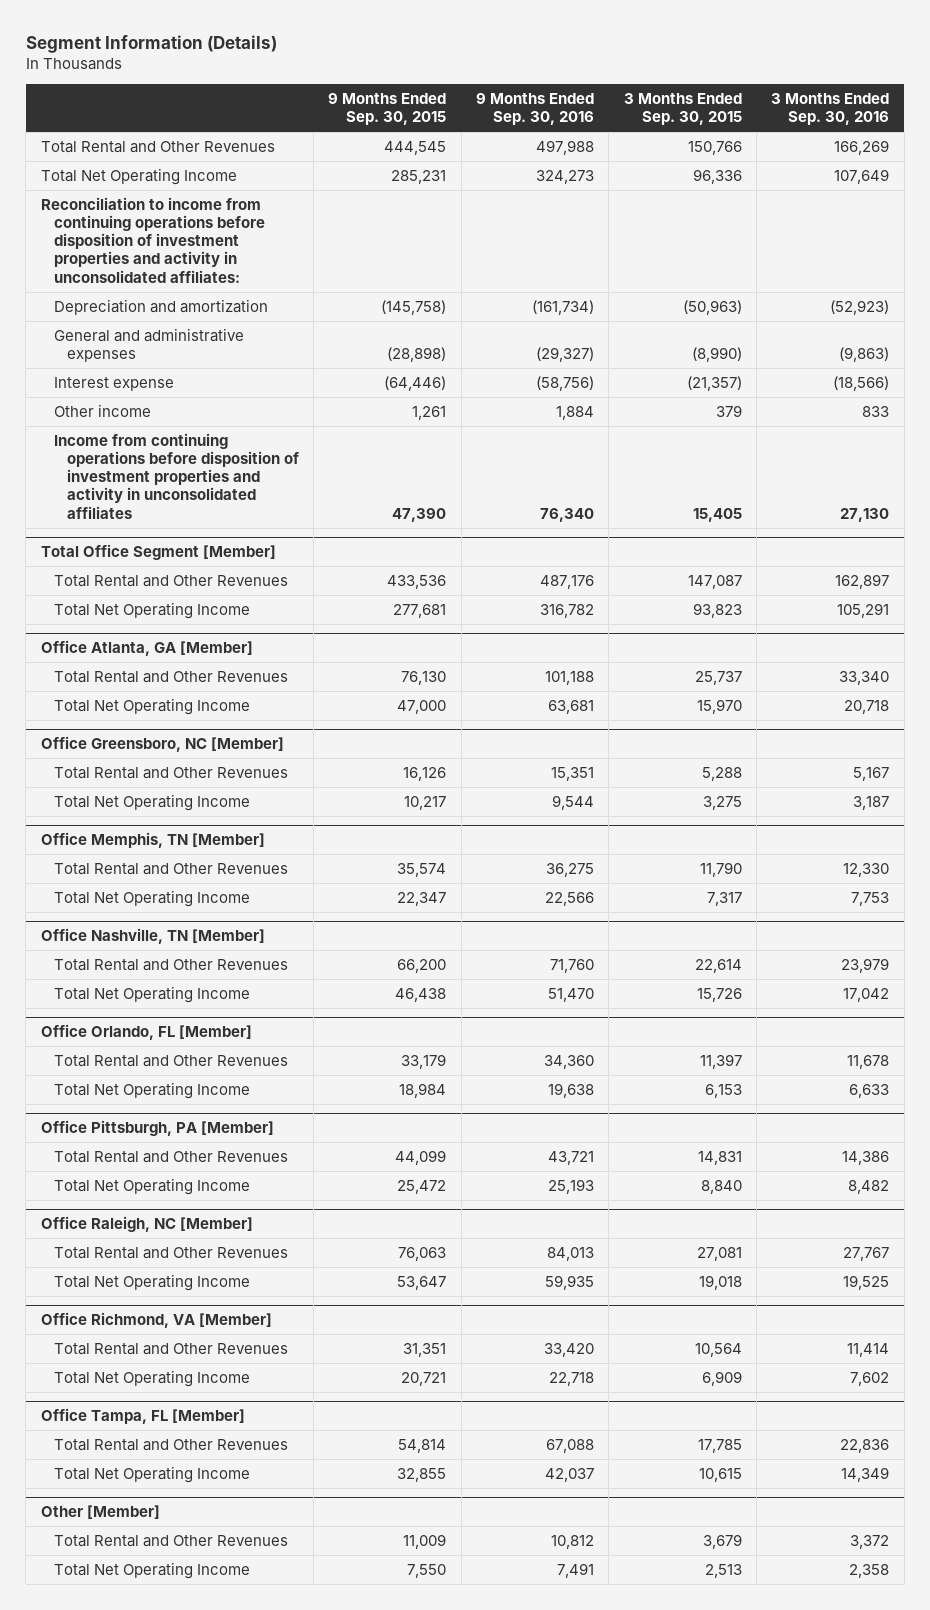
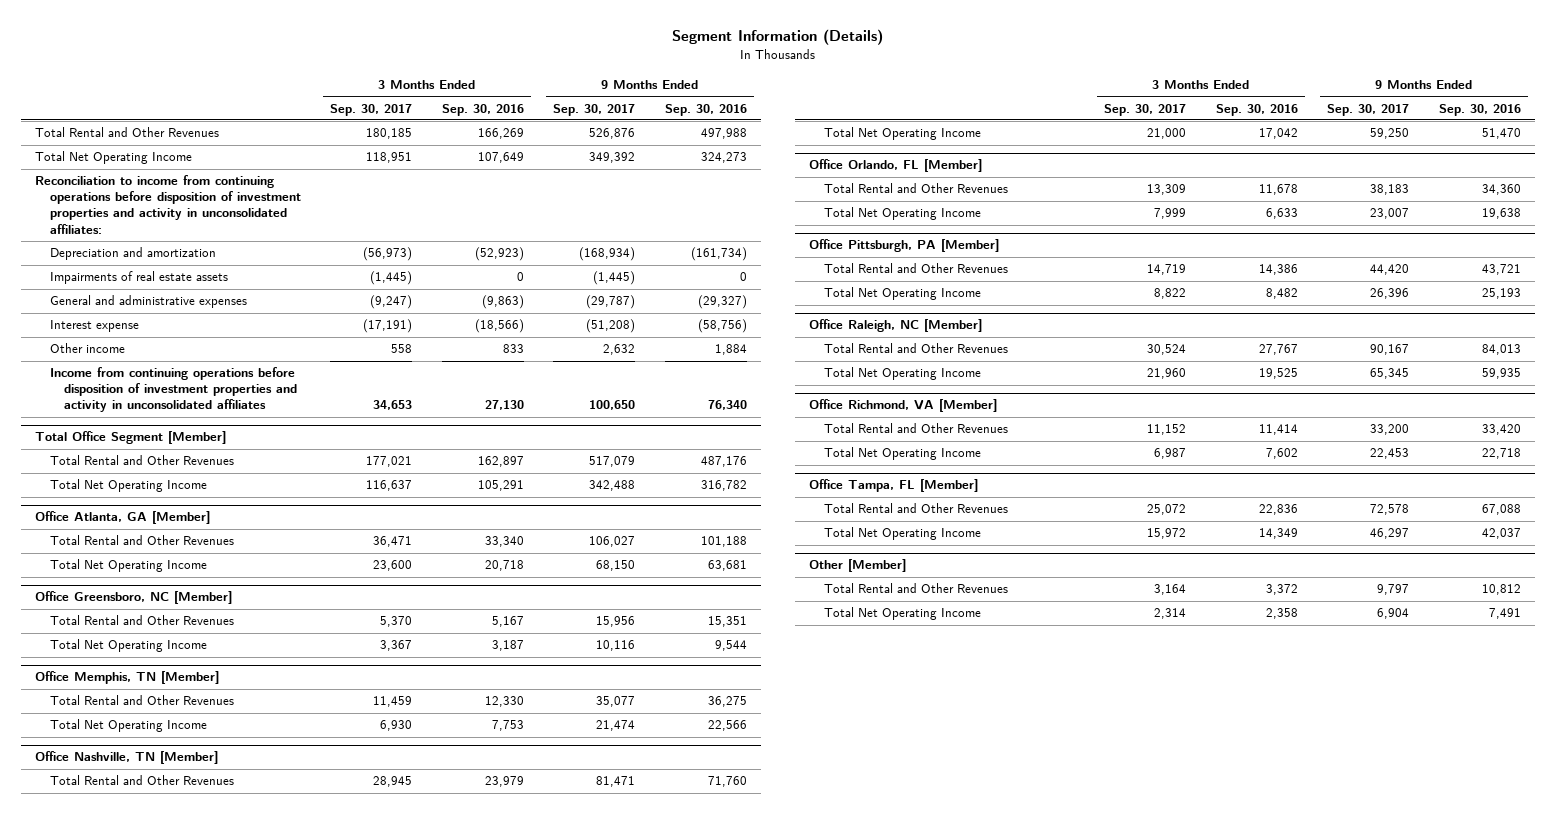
[328,93,447,126] 9 Months Ended Sep. 30, 2015 -> none
[623,93,742,126] 3 Months Ended Sep. 30, 2015 -> none
none -> [330,103,413,116] Sep. 30, 2017
none -> [553,103,636,116] Sep. 30, 2017
none -> [49,271,228,285] Impairments of real estate assets

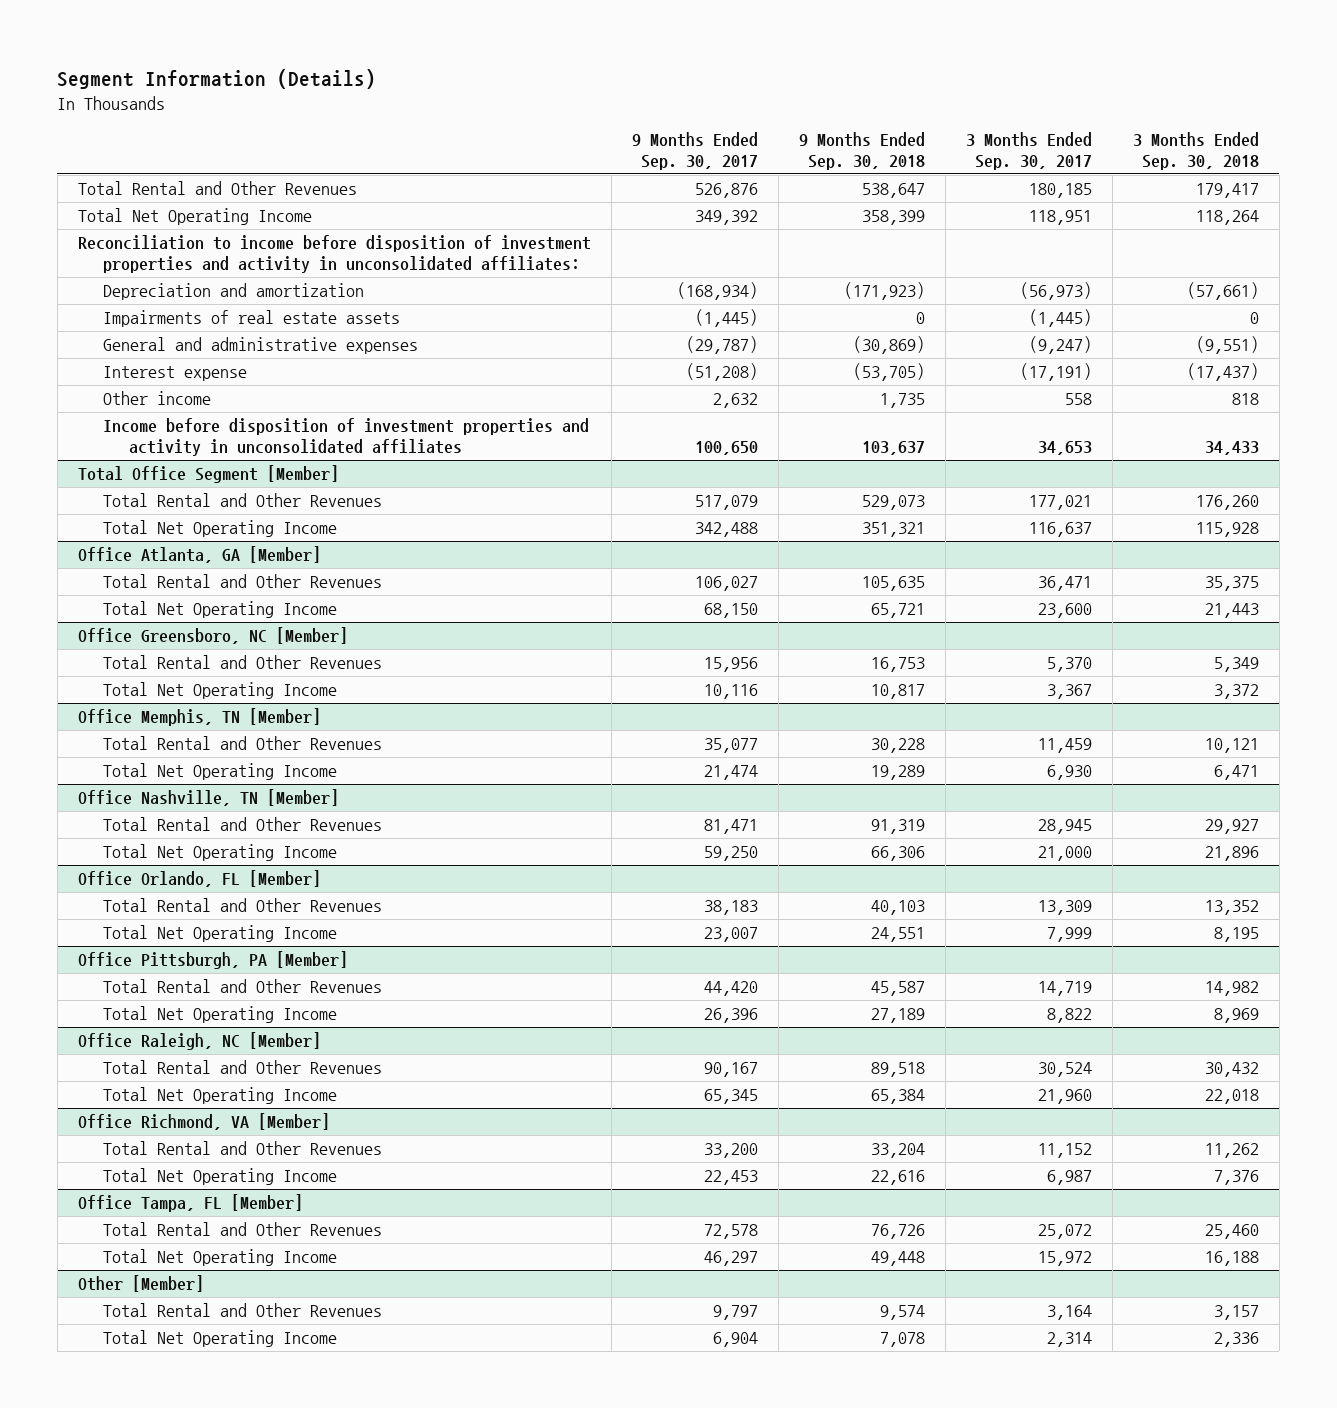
[441,103,524,116] Sep. 30, 2016 -> none
[664,103,747,116] Sep. 30, 2016 -> none
none -> [798,132,925,171] 9 Months Ended Sep. 30, 2018
none -> [1132,132,1259,171] 3 Months Ended Sep. 30, 2018
[35,175,301,234] Reconciliation to income from continuing operations before disposition of investment properties and activity in unconsolidated affiliates: -> [77,234,591,273] Reconciliation to income before disposition of investment properties and activity in unconsolidated affiliates:
[49,367,298,413] Income from continuing operations before disposition of investment properties and activity in unconsolidated affiliates -> [103,417,590,456] Income before disposition of investment properties and activity in unconsolidated affiliates

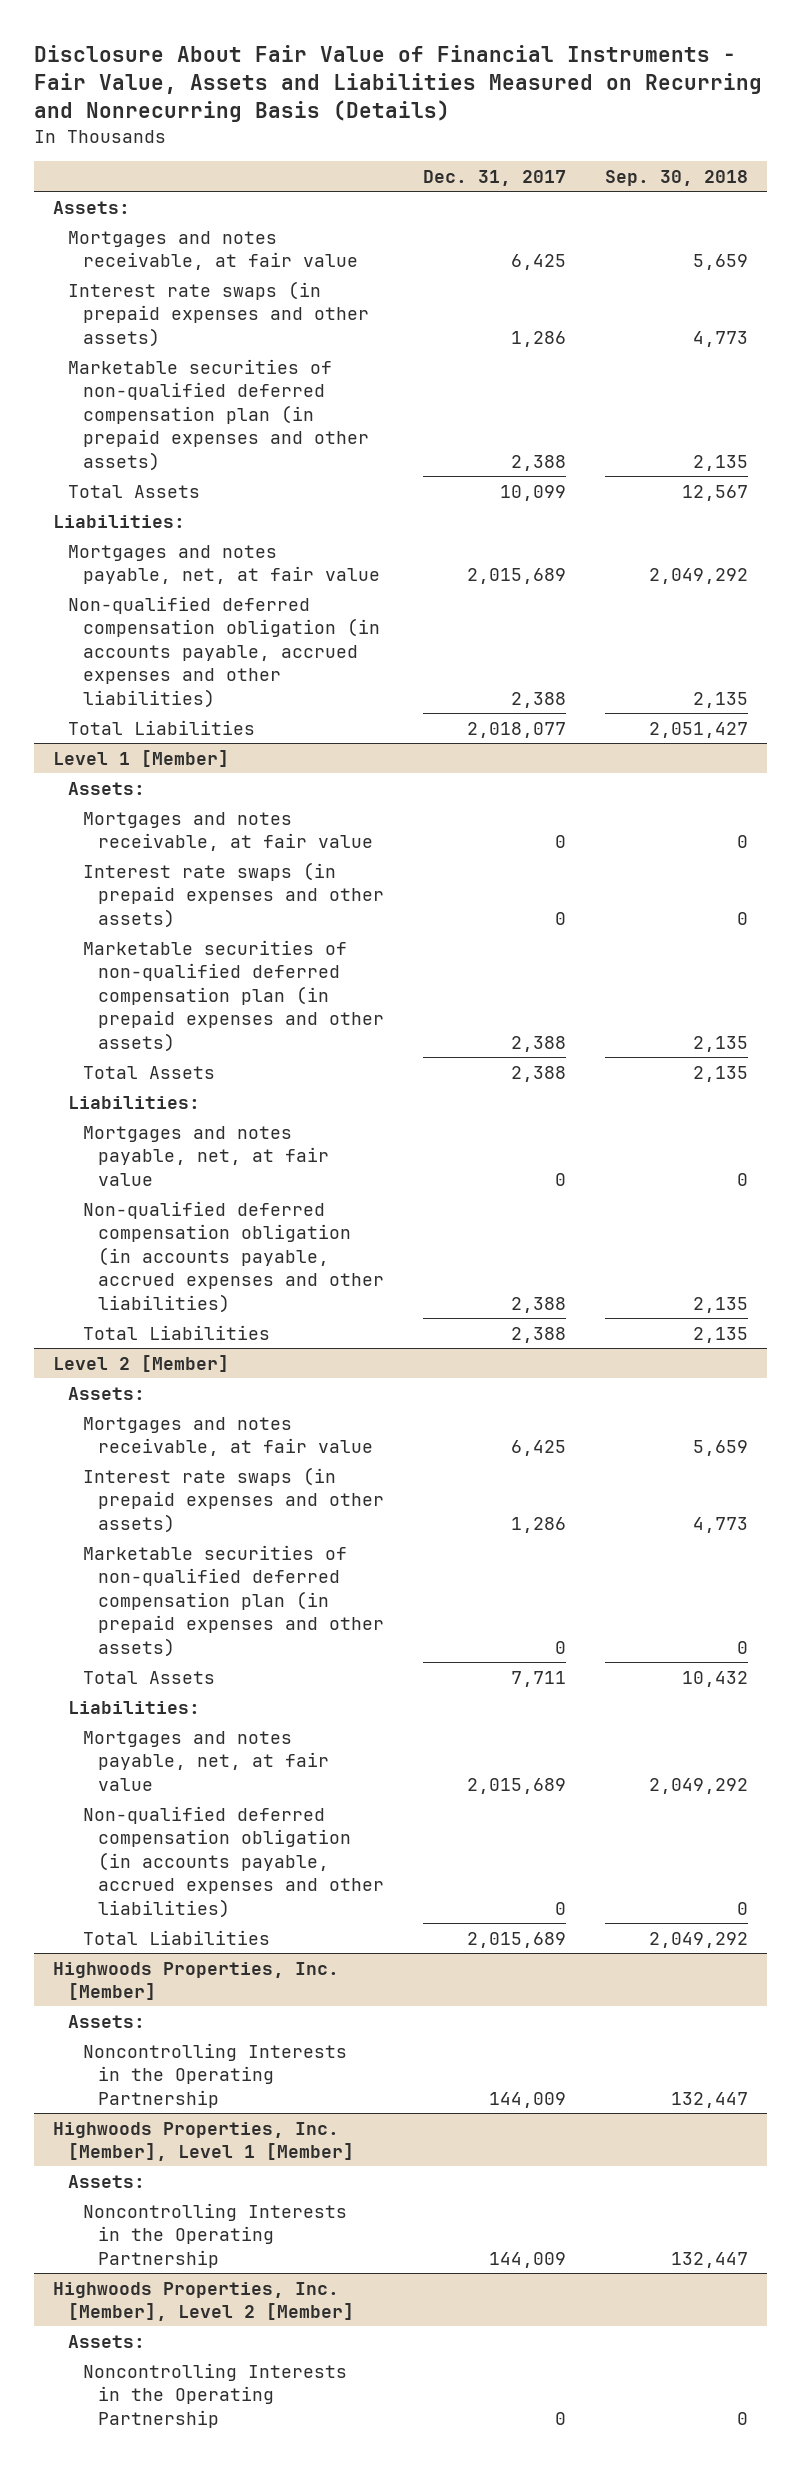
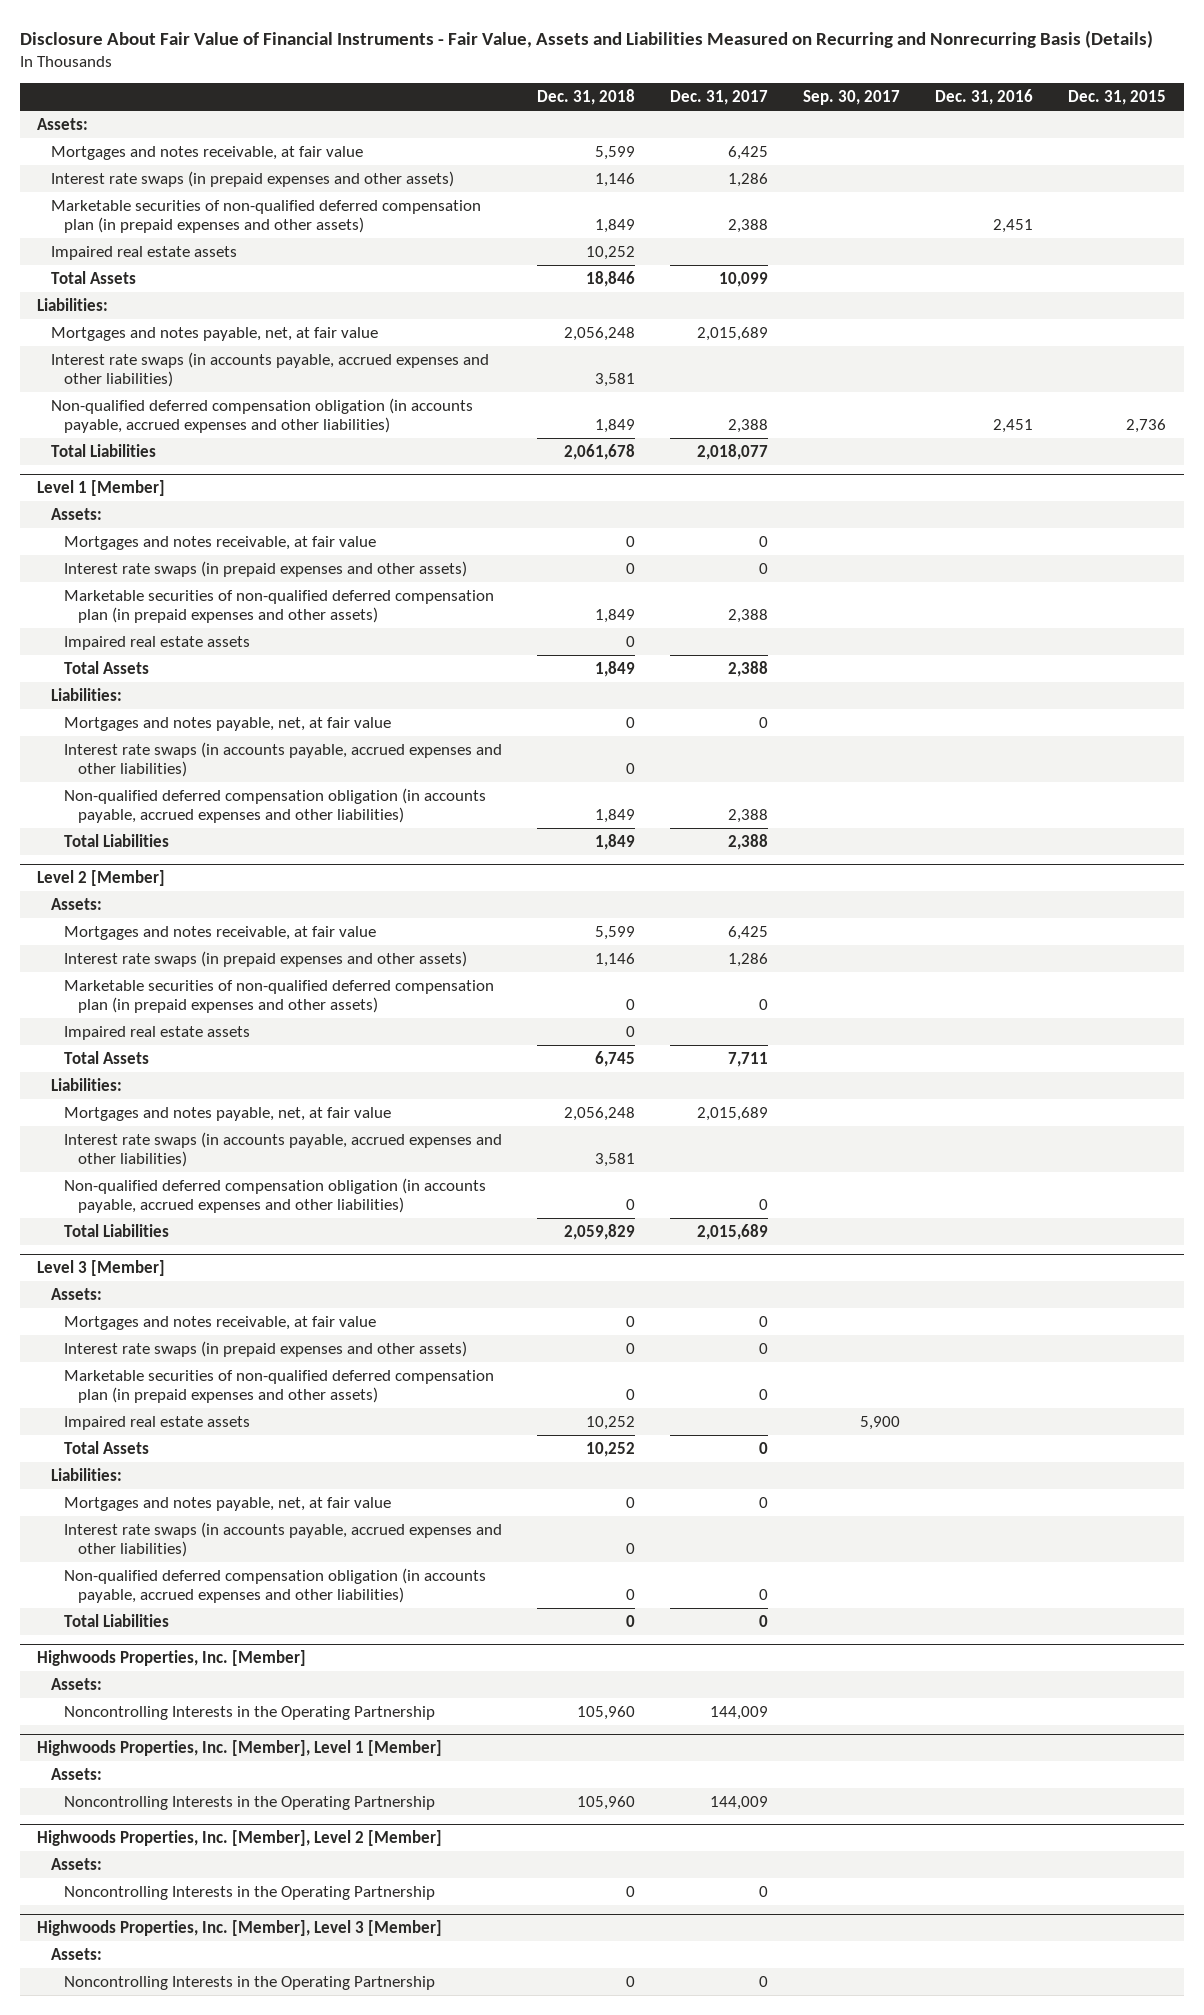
[604,169,748,186] Sep. 30, 2018 -> none
none -> [537,89,636,106] Dec. 31, 2018
none -> [803,90,901,106] Sep. 30, 2017
none -> [935,89,1034,106] Dec. 31, 2016
none -> [1068,90,1167,106] Dec. 31, 2015
none -> [50,245,237,260] Impaired real estate assets
none -> [50,351,489,387] Interest rate swaps (in accounts payable, accrued expenses and other liabilities)
none -> [64,635,251,650] Impaired real estate assets
none -> [64,741,503,777] Interest rate swaps (in accounts payable, accrued expenses and other liabilities)
none -> [64,1025,251,1040] Impaired real estate assets
none -> [64,1131,503,1167] Interest rate swaps (in accounts payable, accrued expenses and other liabilities)
none -> [37,1260,166,1277] Level 3 [Member]
none -> [50,1287,102,1300] Assets:
none -> [64,1315,377,1330] Mortgages and notes receivable, at fair value
none -> [64,1340,468,1357] Interest rate swaps (in prepaid expenses and other assets)
none -> [64,1369,495,1403] Marketable securities of non-qualified deferred compensation plan (in prepaid expenses and other assets)
none -> [64,1415,251,1430] Impaired real estate assets
none -> [64,1440,150,1454] Total Assets
none -> [50,1467,122,1481] Liabilities:
none -> [64,1496,392,1511] Mortgages and notes payable, net, at fair value
none -> [64,1521,503,1557] Interest rate swaps (in accounts payable, accrued expenses and other liabilities)
none -> [64,1567,487,1603] Non-qualified deferred compensation obligation (in accounts payable, accrued expenses and other liabilities)
none -> [64,1613,170,1627] Total Liabilities
none -> [37,1920,443,1937] Highwoods Properties, Inc. [Member], Level 3 [Member]
none -> [50,1947,102,1960] Assets:
none -> [64,1975,436,1990] Noncontrolling Interests in the Operating Partnership

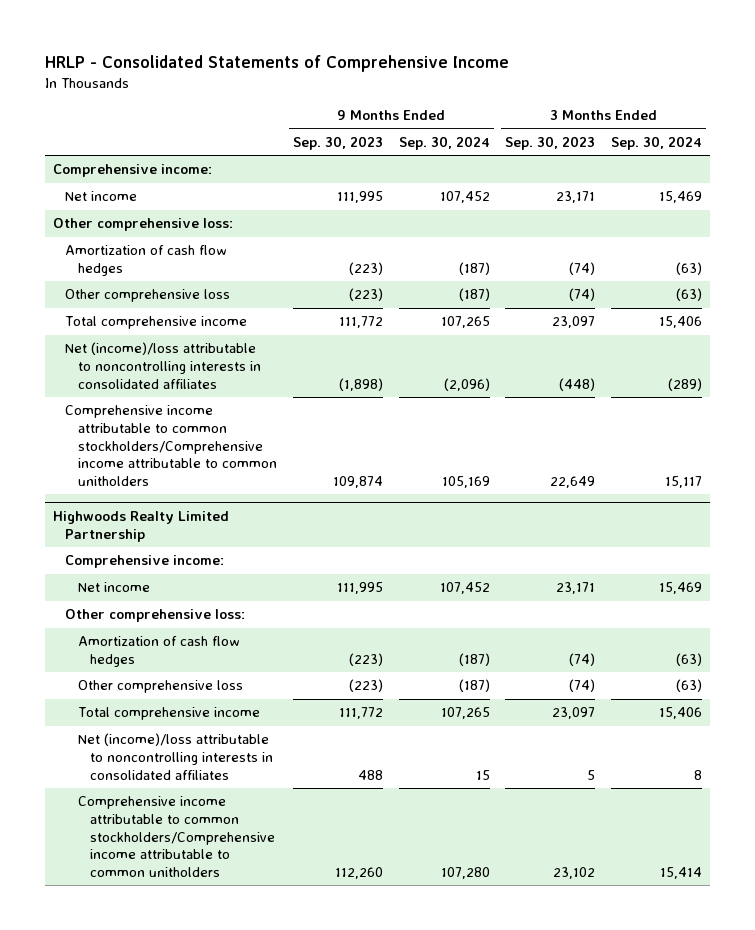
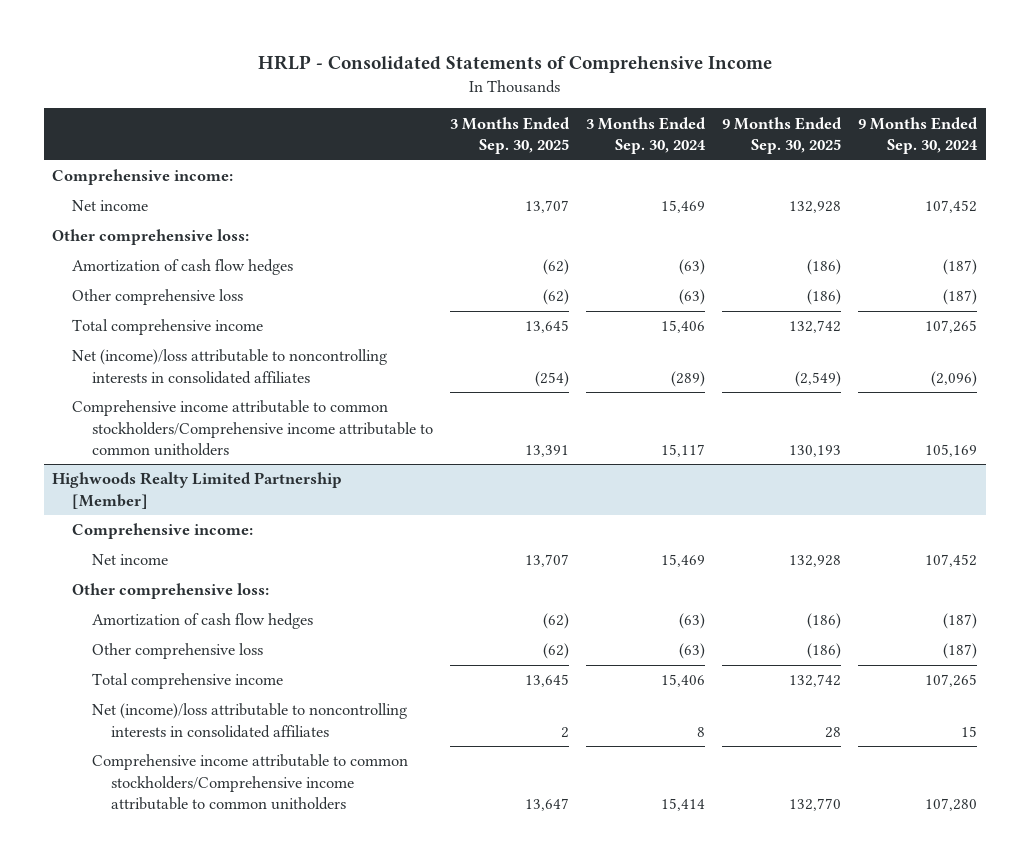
[292,136,383,151] Sep. 30, 2023 -> none
[505,136,596,151] Sep. 30, 2023 -> none
none -> [449,116,570,154] 3 Months Ended Sep. 30, 2025
none -> [722,116,843,154] 9 Months Ended Sep. 30, 2025
[53,511,230,542] Highwoods Realty Limited Partnership -> [52,472,343,509] Highwoods Realty Limited Partnership [Member]

